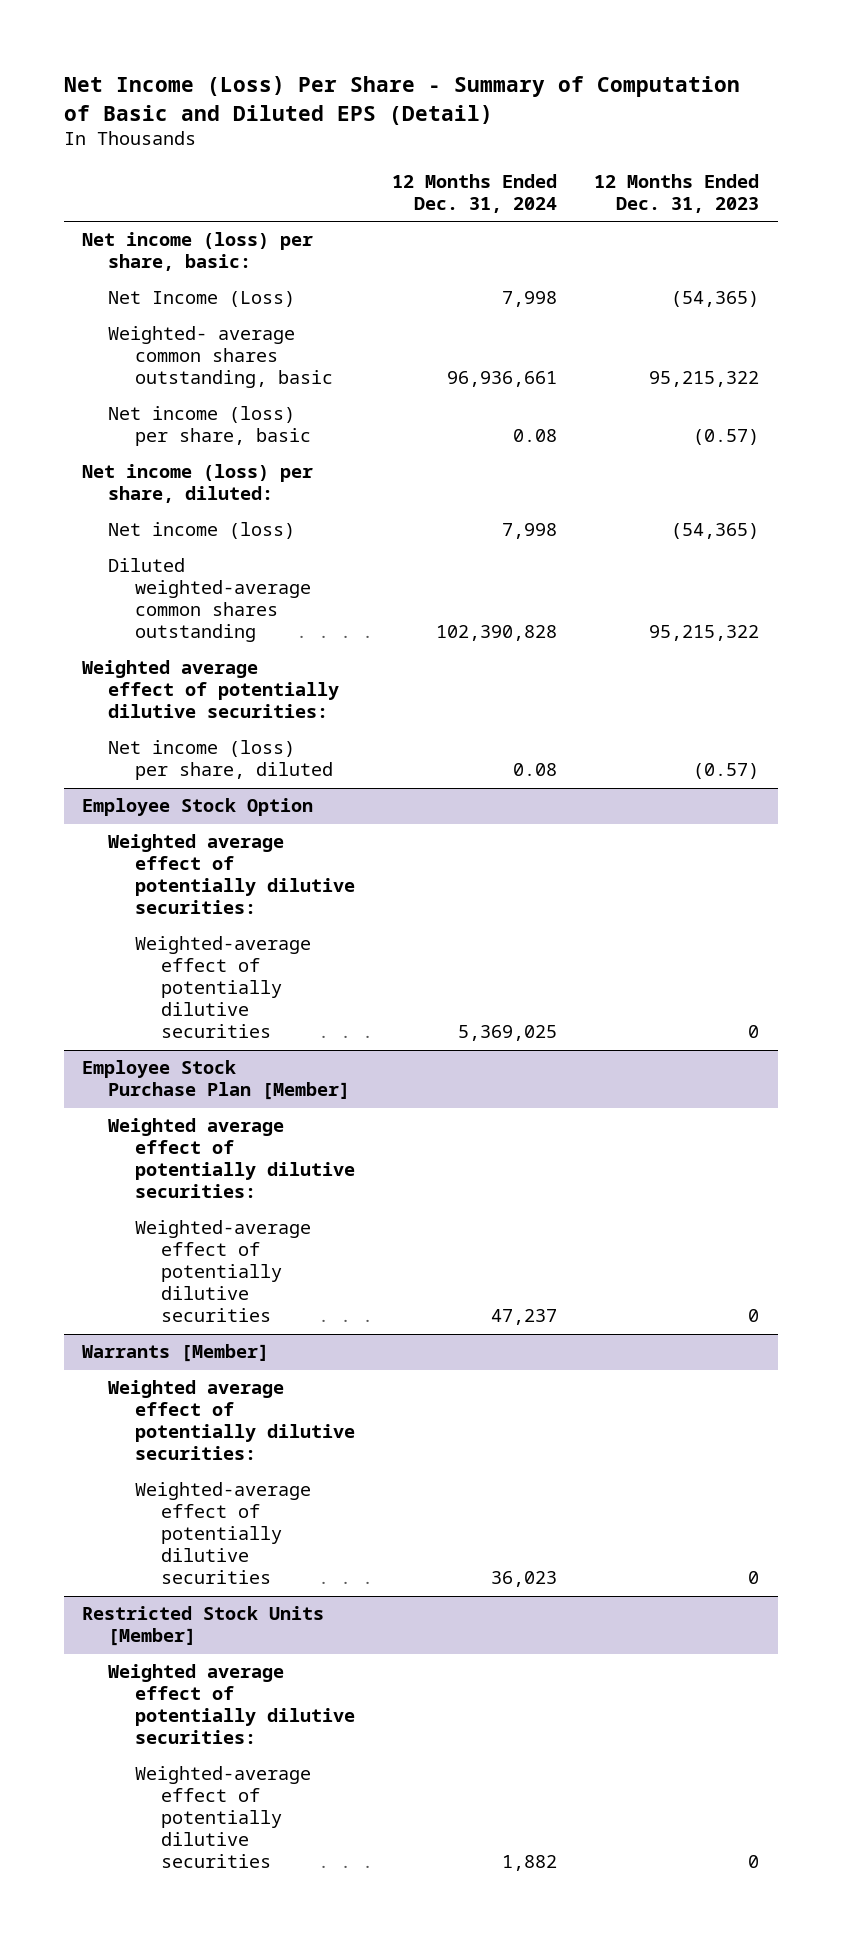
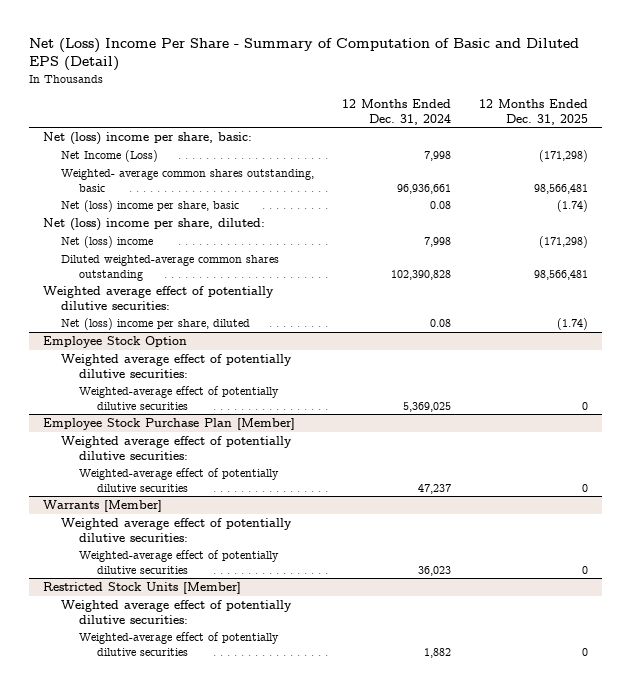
[63,76,740,125] Net Income (Loss) Per Share - Summary of Computation of Basic and Diluted EPS (Detail) -> [28,37,579,72] Net (Loss) Income Per Share - Summary of Computation of Basic and Diluted EPS (Detail)
[593,173,759,213] 12 Months Ended Dec. 31, 2023 -> none
none -> [478,99,588,125] 12 Months Ended Dec. 31, 2025
[82,232,314,272] Net income (loss) per share, basic: -> [42,132,252,146] Net (loss) income per share, basic:
[108,406,311,447] Net income (loss) per share, basic -> [60,200,239,213] Net (loss) income per share, basic
[82,464,314,504] Net income (loss) per share, diluted: -> [42,218,265,232] Net (loss) income per share, diluted:
[108,522,296,540] Net income (loss) -> [60,236,153,249] Net (loss) income
[108,740,333,781] Net income (loss) per share, diluted -> [60,318,250,331] Net (loss) income per share, diluted

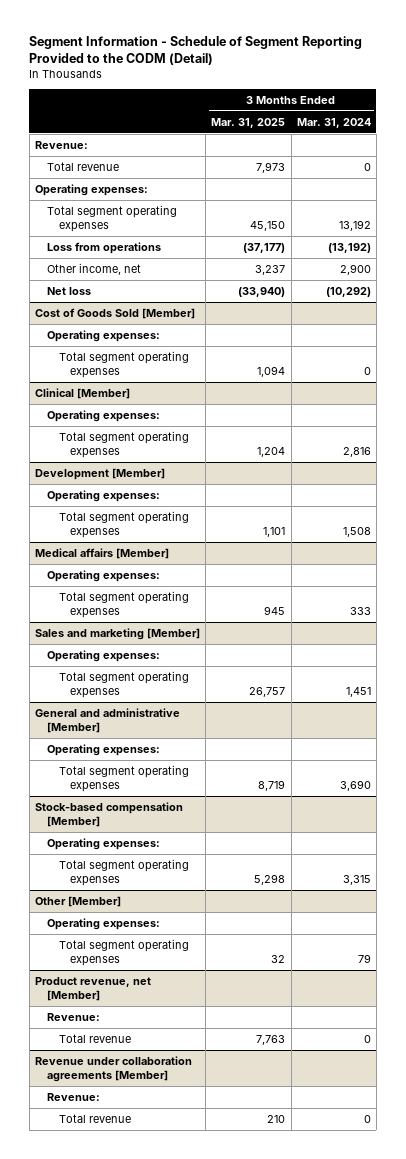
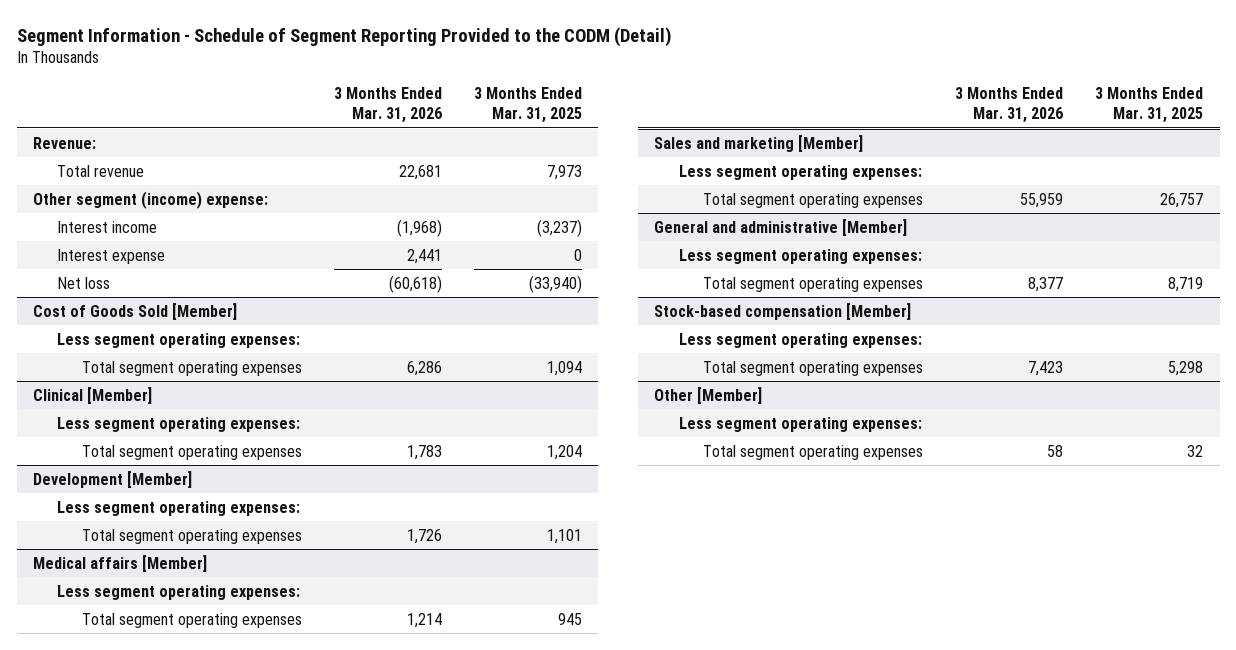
[296,117,371,128] Mar. 31, 2024 -> none
none -> [333,87,442,124] 3 Months Ended Mar. 31, 2026
[35,183,149,196] Operating expenses: -> none
[46,204,177,232] Total segment operating expenses -> none
[46,241,161,254] Loss from operations -> none
[46,262,141,275] Other income, net -> none
none -> [32,190,268,209] Other segment (income) expense:
none -> [57,220,158,233] Interest income
none -> [57,248,166,264] Interest expense
[46,329,160,342] Operating expenses: -> [57,332,301,348] Less segment operating expenses:
[46,409,160,422] Operating expenses: -> [57,416,301,432] Less segment operating expenses:
[46,489,160,502] Operating expenses: -> [57,500,301,516] Less segment operating expenses:
[46,569,160,582] Operating expenses: -> [57,584,301,600] Less segment operating expenses:
[46,649,160,662] Operating expenses: -> [678,164,922,180] Less segment operating expenses:
[46,743,160,756] Operating expenses: -> [678,248,922,264] Less segment operating expenses:
[46,837,160,850] Operating expenses: -> [678,332,922,348] Less segment operating expenses:
[46,917,160,930] Operating expenses: -> [678,416,922,432] Less segment operating expenses:
[35,976,152,1001] Product revenue, net [Member] -> none
[46,1012,100,1021] Revenue: -> none
[58,1033,131,1043] Total revenue -> none
[35,1055,193,1082] Revenue under collaboration agreements [Member] -> none
[46,1092,100,1101] Revenue: -> none
[58,1113,131,1123] Total revenue -> none

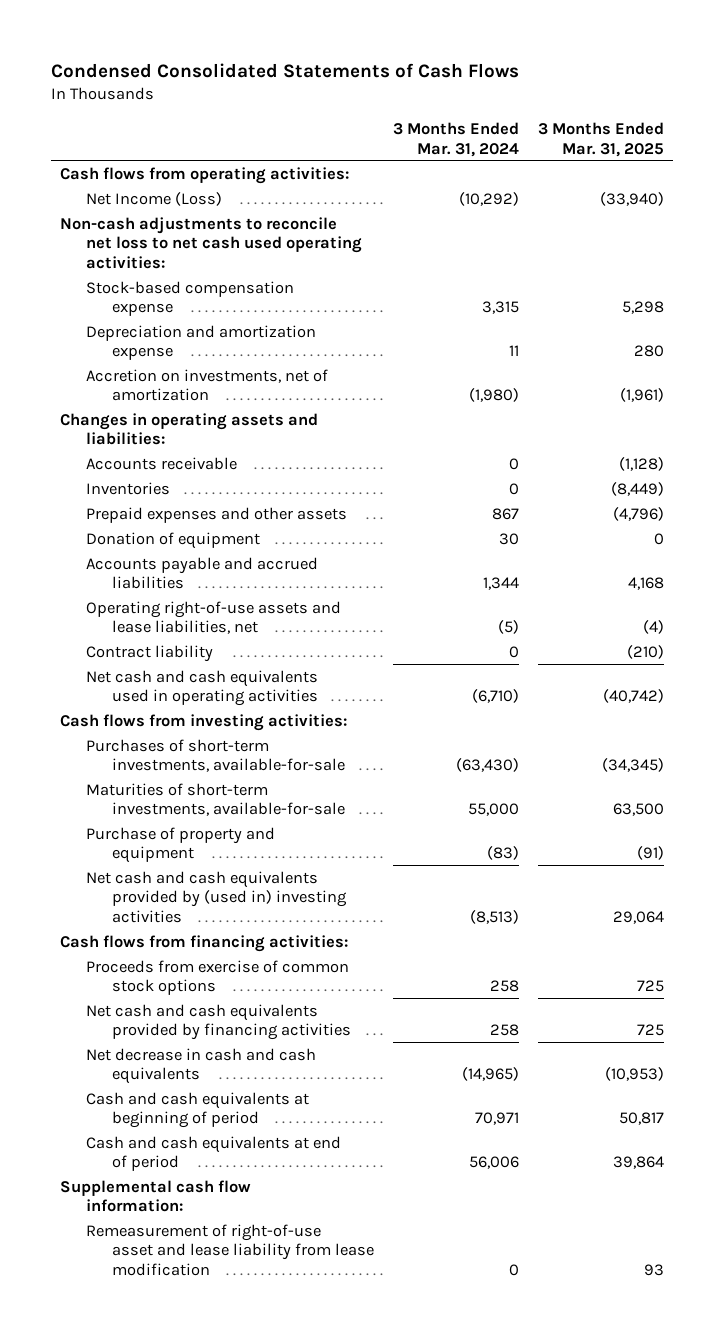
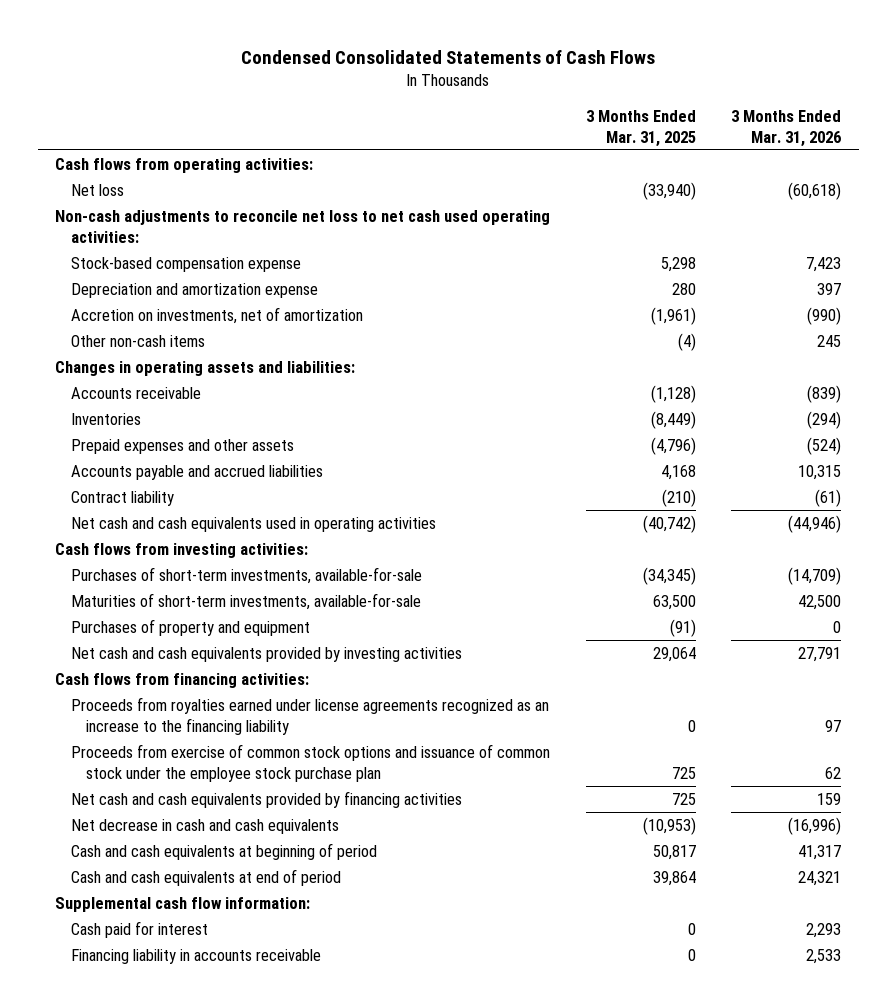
[392,121,519,157] 3 Months Ended Mar. 31, 2024 -> none
none -> [730,109,841,147] 3 Months Ended Mar. 31, 2026
[86,191,223,206] Net Income (Loss) -> [70,183,124,196] Net loss
none -> [70,334,205,347] Other non-cash items
[86,531,261,549] Donation of equipment -> none
[86,600,342,635] Operating right-of-use assets and lease liabilities, net -> none
[86,826,276,864] Purchase of property and equipment -> [70,618,310,636] Purchases of property and equipment
[86,870,347,924] Net cash and cash equivalents provided by (used in) investing activities -> [70,646,462,662] Net cash and cash equivalents provided by investing activities
none -> [70,696,549,735] Proceeds from royalties earned under license agreements recognized as an increase to the financing liability
[86,959,350,996] Proceeds from exercise of common stock options -> [70,743,550,782] Proceeds from exercise of common stock options and issuance of common stock under the employee stock purchase plan
[86,1223,374,1277] Remeasurement of right-of-use asset and lease liability from lease modification -> none
none -> [70,920,208,938] Cash paid for interest
none -> [70,948,321,964] Financing liability in accounts receivable

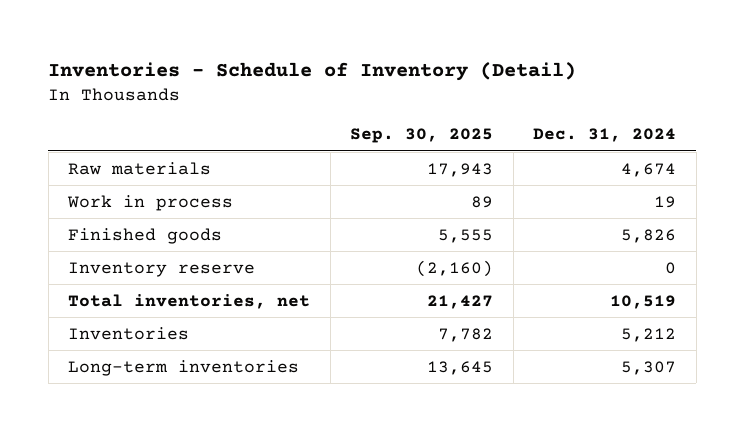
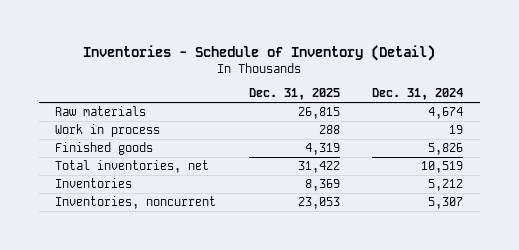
[350,128,494,144] Sep. 30, 2025 -> none
none -> [248,88,340,101] Dec. 31, 2025
[68,261,256,277] Inventory reserve -> none
[68,359,300,376] Long-term inventories -> [55,195,217,209] Inventories, noncurrent

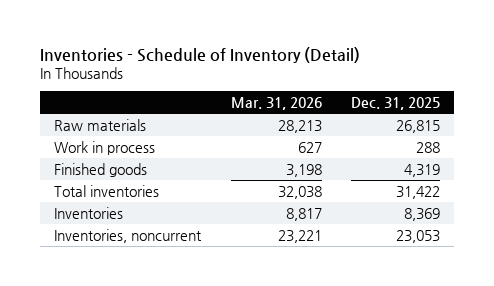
[372,88,464,101] Dec. 31, 2024 -> none
none -> [230,97,322,111] Mar. 31, 2026
[55,159,210,173] Total inventories, net -> [54,184,160,197] Total inventories

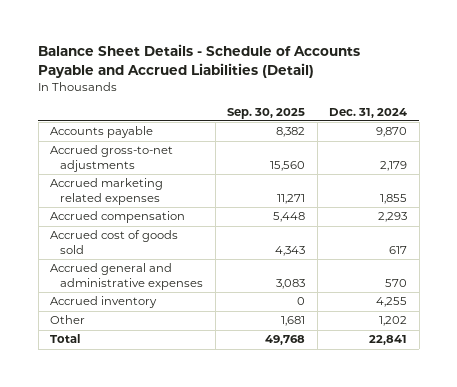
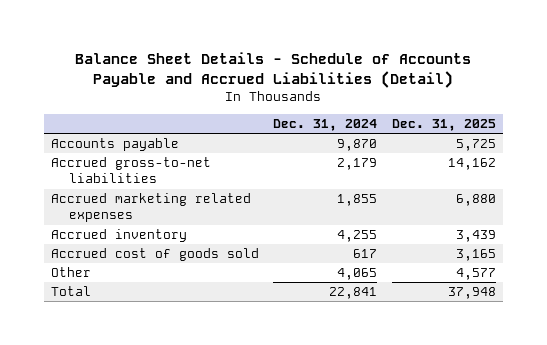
[227,107,306,119] Sep. 30, 2025 -> none
none -> [391,118,496,131] Dec. 31, 2025
[50,145,174,173] Accrued gross-to-net adjustments -> [51,157,212,184] Accrued gross-to-net liabilities
[50,211,186,224] Accrued compensation -> none
[50,263,204,291] Accrued general and administrative expenses -> none
[50,230,179,255] Accrued cost of goods sold -> [51,248,260,262] Accrued cost of goods sold
[379,316,408,327] 1,202 -> [337,268,378,281] 4,065

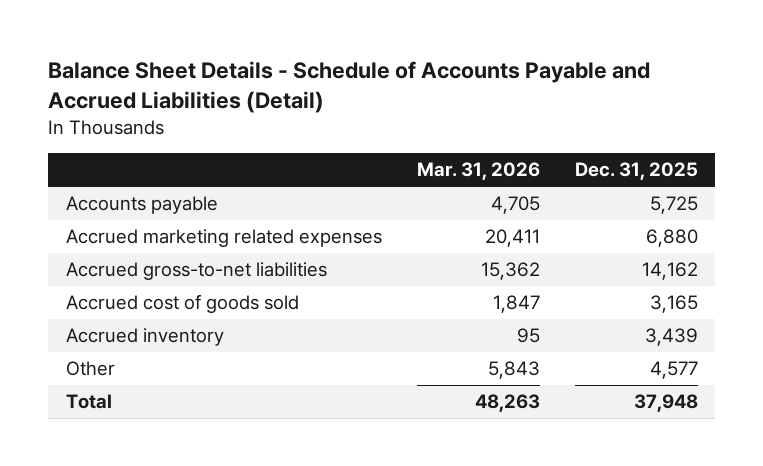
[273,118,378,131] Dec. 31, 2024 -> none
none -> [416,162,540,181] Mar. 31, 2026
[51,157,212,184] Accrued gross-to-net liabilities -> [65,262,327,281] Accrued gross-to-net liabilities
[51,229,188,243] Accrued inventory -> [65,328,224,347] Accrued inventory

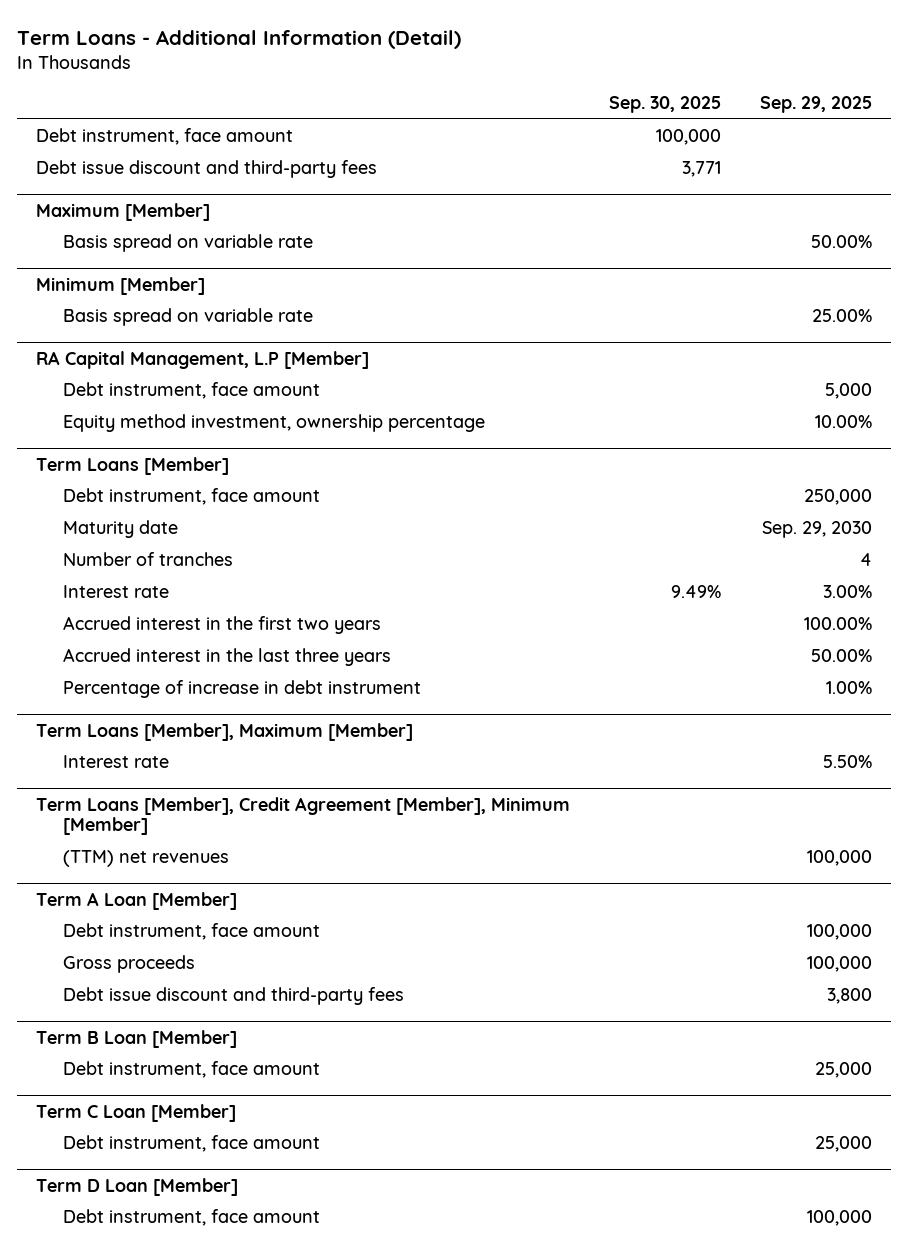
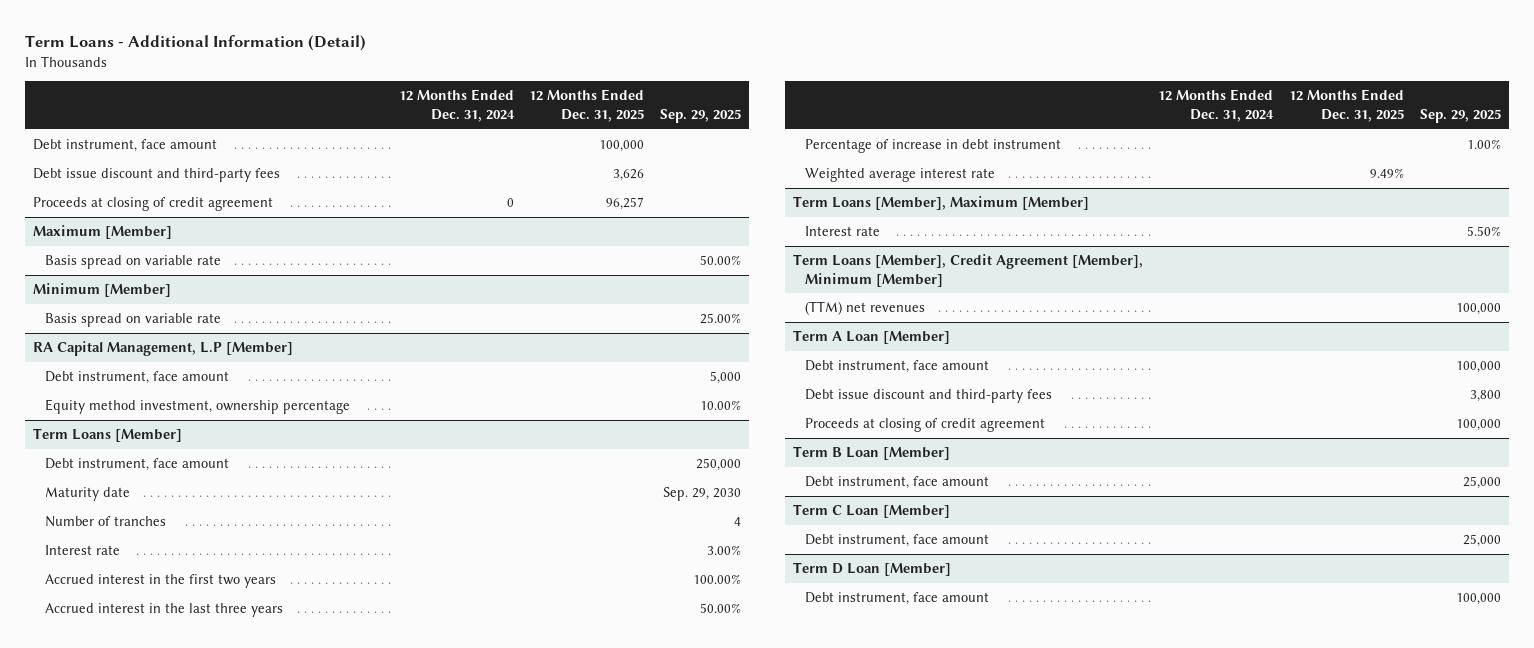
[608,96,721,114] Sep. 30, 2025 -> none
none -> [398,89,515,123] 12 Months Ended Dec. 31, 2024
none -> [529,89,645,123] 12 Months Ended Dec. 31, 2025
none -> [32,197,273,212] Proceeds at closing of credit agreement
none -> [804,168,995,183] Weighted average interest rate
[63,955,196,974] Gross proceeds -> none
none -> [804,418,1045,433] Proceeds at closing of credit agreement

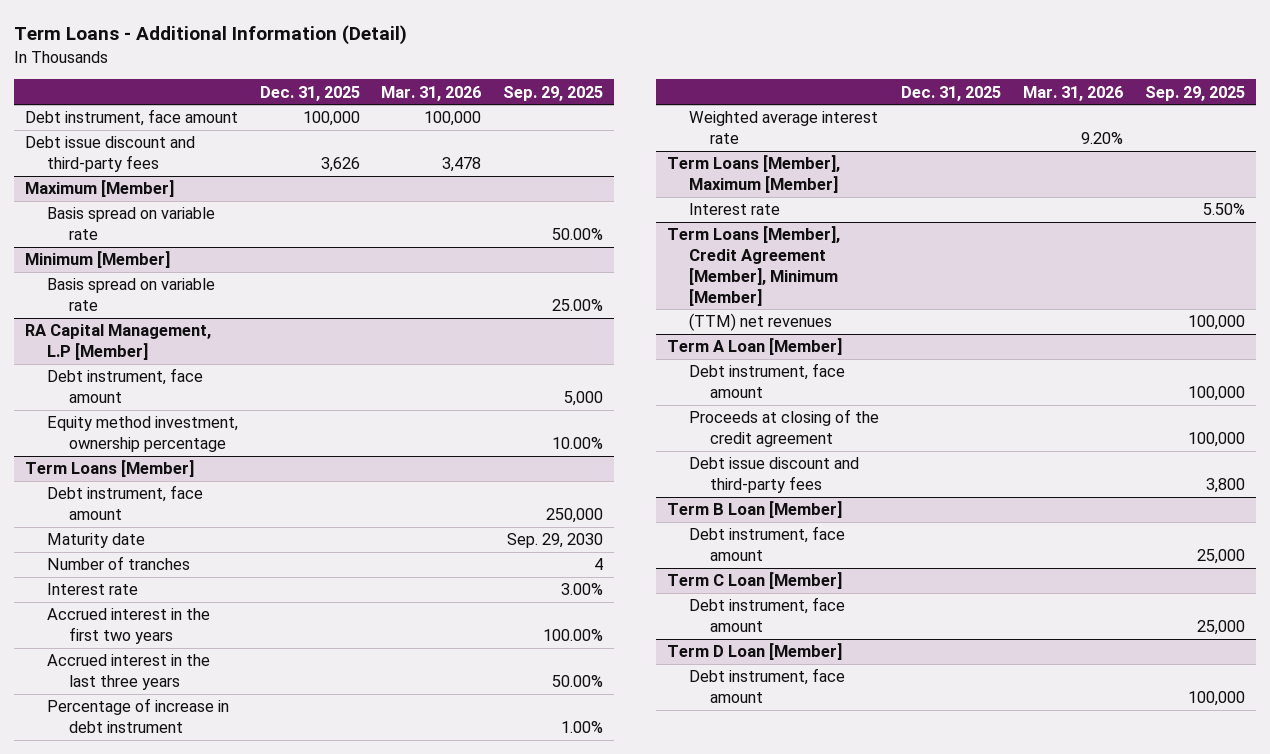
[398,89,515,123] 12 Months Ended Dec. 31, 2024 -> none
[529,89,645,123] 12 Months Ended Dec. 31, 2025 -> none
none -> [259,85,360,101] Dec. 31, 2025
none -> [381,85,482,101] Mar. 31, 2026
[32,197,273,212] Proceeds at closing of credit agreement -> none
none -> [688,409,879,448] Proceeds at closing of the credit agreement
[804,418,1045,433] Proceeds at closing of credit agreement -> none

